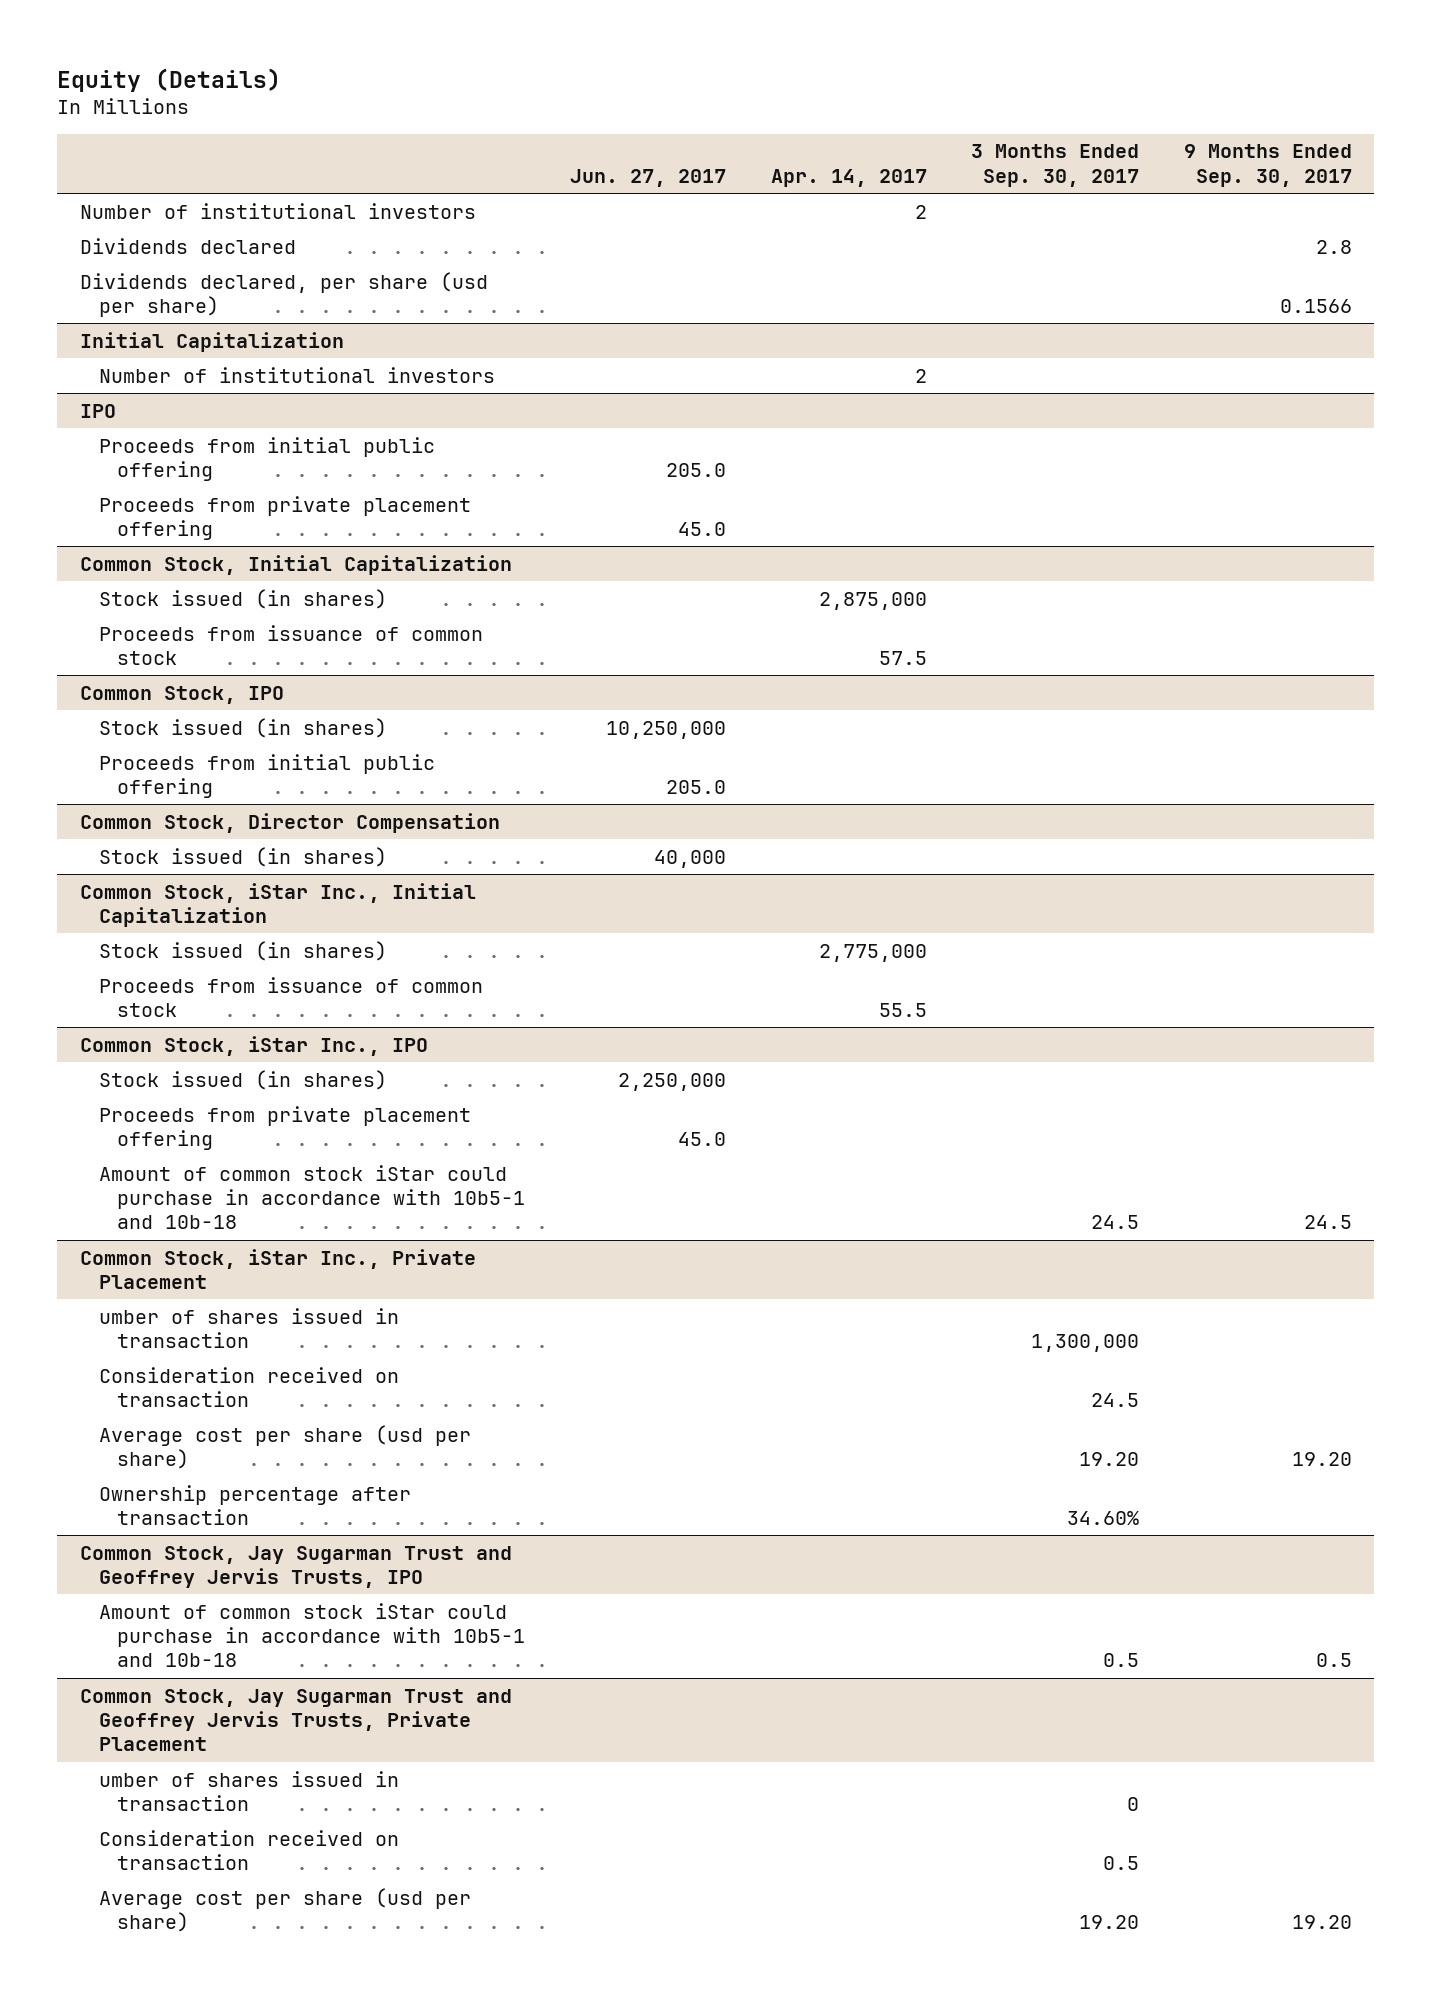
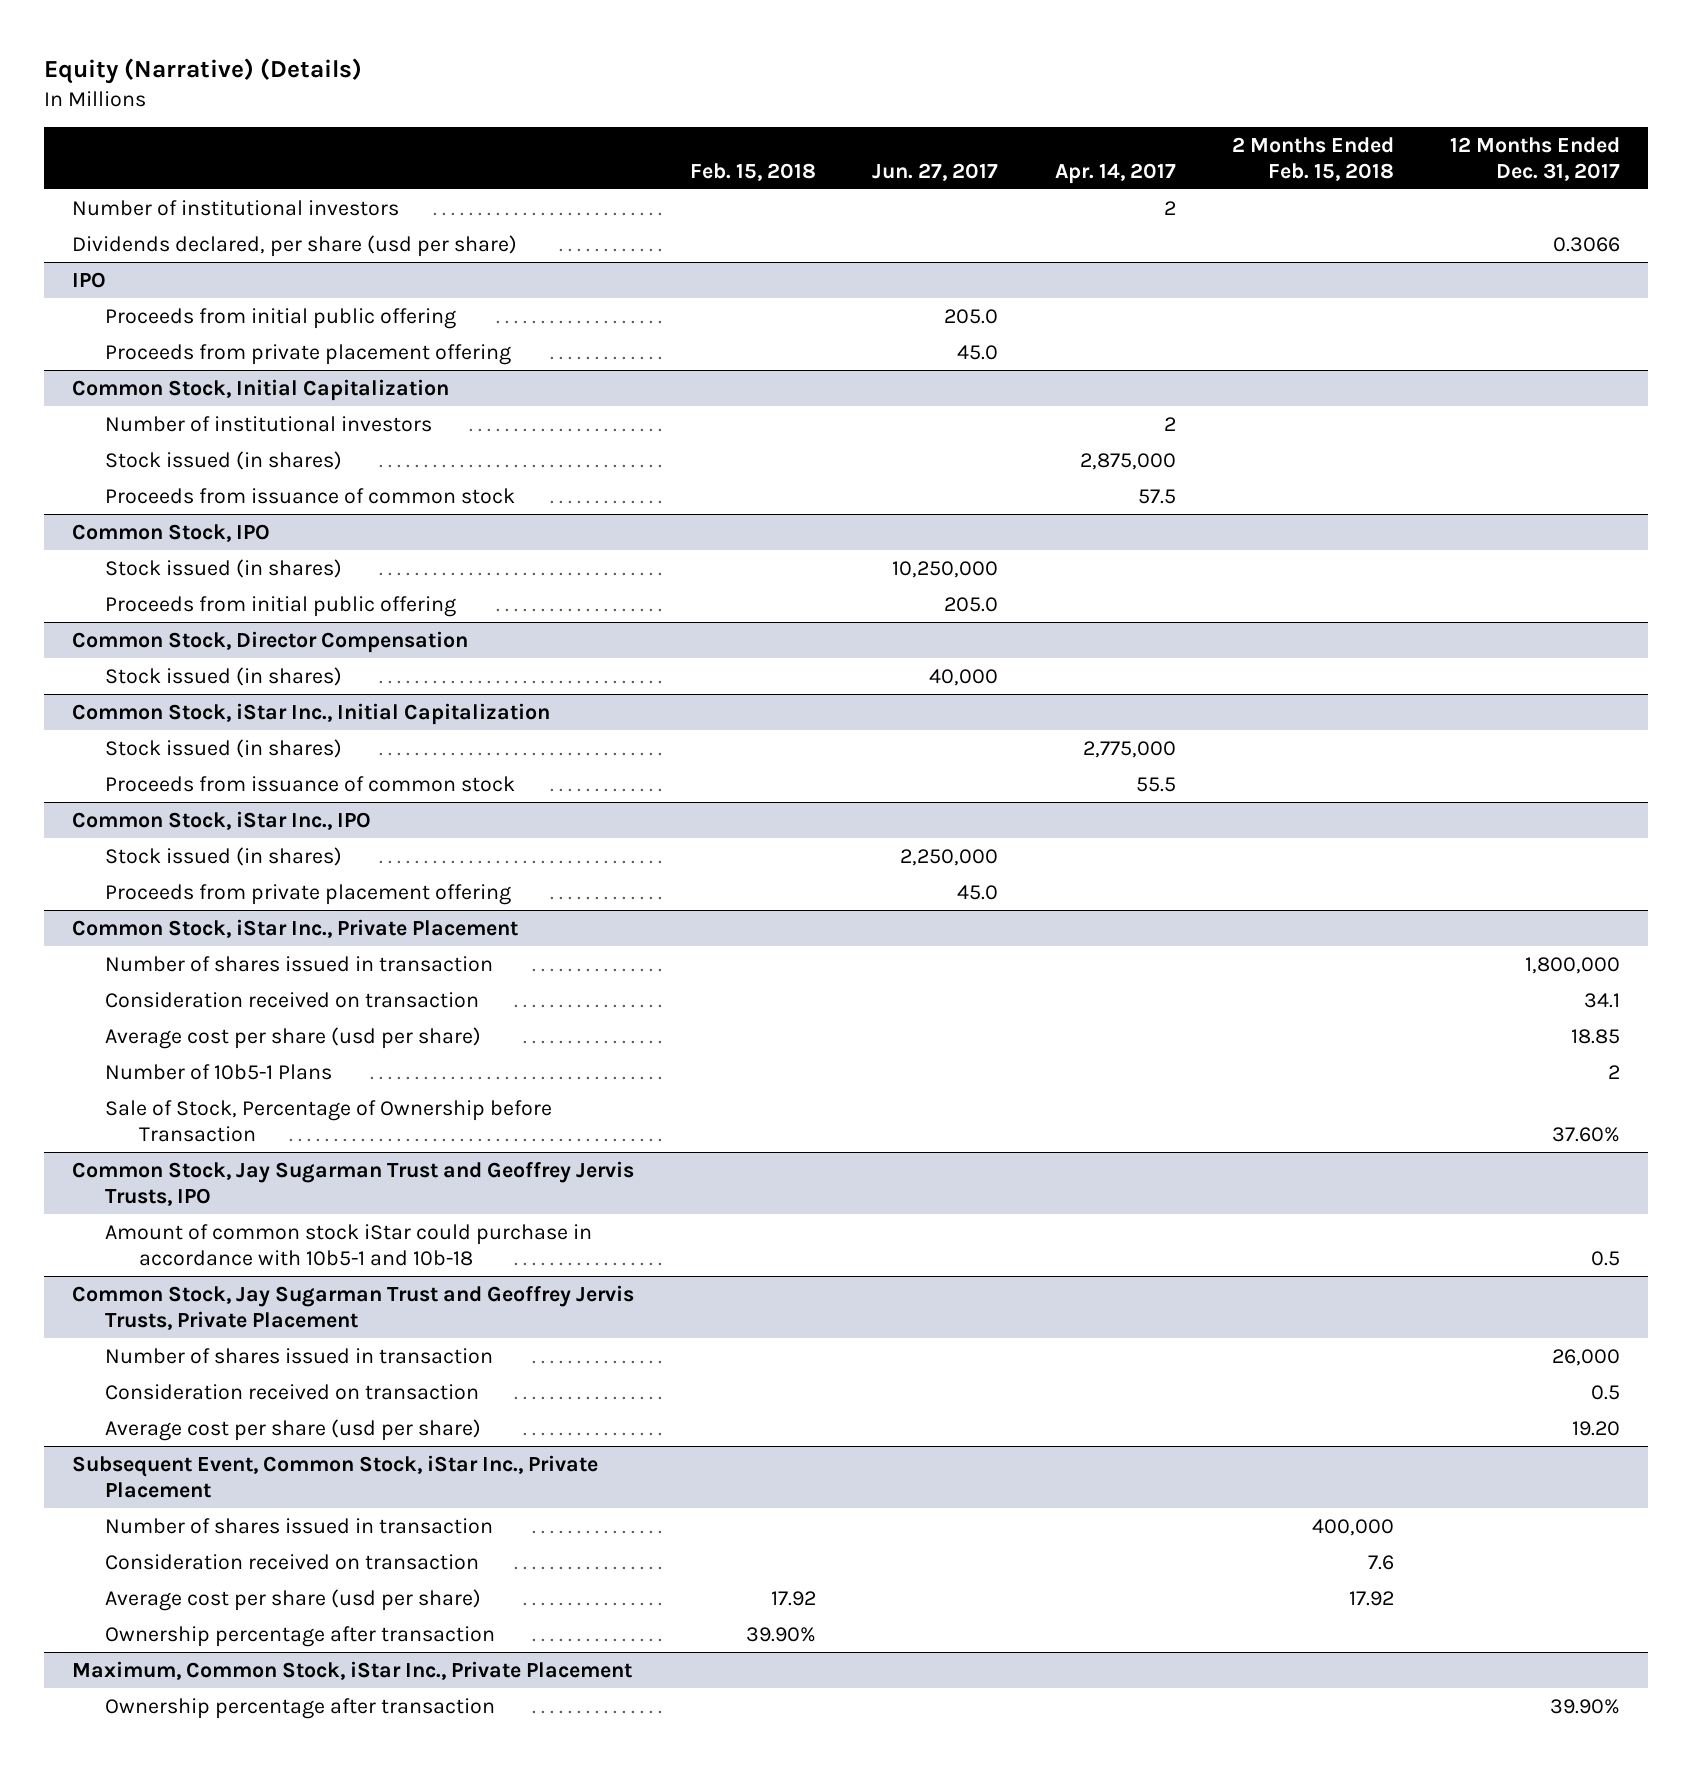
[57,67,282,92] Equity (Details) -> [43,57,362,84] Equity (Narrative) (Details)
[971,144,1140,187] 3 Months Ended Sep. 30, 2017 -> none
[1183,144,1352,187] 9 Months Ended Sep. 30, 2017 -> none
none -> [690,162,817,181] Feb. 15, 2018
none -> [1231,136,1394,181] 2 Months Ended Feb. 15, 2018
none -> [1449,136,1620,181] 12 Months Ended Dec. 31, 2017
[79,237,296,254] Dividends declared -> none
[79,331,344,352] Initial Capitalization -> none
[98,366,495,383] Number of institutional investors -> none
none -> [105,415,433,432] Number of institutional investors
[98,1164,526,1230] Amount of common stock iStar could purchase in accordance with 10b5-1 and 10b-18 -> none
[98,1307,399,1348] umber of shares issued in transaction -> [105,955,494,972] Number of shares issued in transaction
[98,1484,411,1525] Ownership percentage after transaction -> none
none -> [105,1063,333,1080] Number of 10b5-1 Plans
none -> [105,1099,553,1142] Sale of Stock, Percentage of Ownership before Transaction
[98,1770,399,1811] umber of shares issued in transaction -> [105,1347,494,1364] Number of shares issued in transaction
none -> [71,1454,598,1498] Subsequent Event, Common Stock, iStar Inc., Private Placement
none -> [105,1517,494,1534] Number of shares issued in transaction
none -> [105,1553,480,1570] Consideration received on transaction
none -> [105,1588,482,1611] Average cost per share (usd per share)
none -> [105,1625,496,1647] Ownership percentage after transaction
none -> [71,1660,632,1680] Maximum, Common Stock, iStar Inc., Private Placement
none -> [105,1697,496,1719] Ownership percentage after transaction

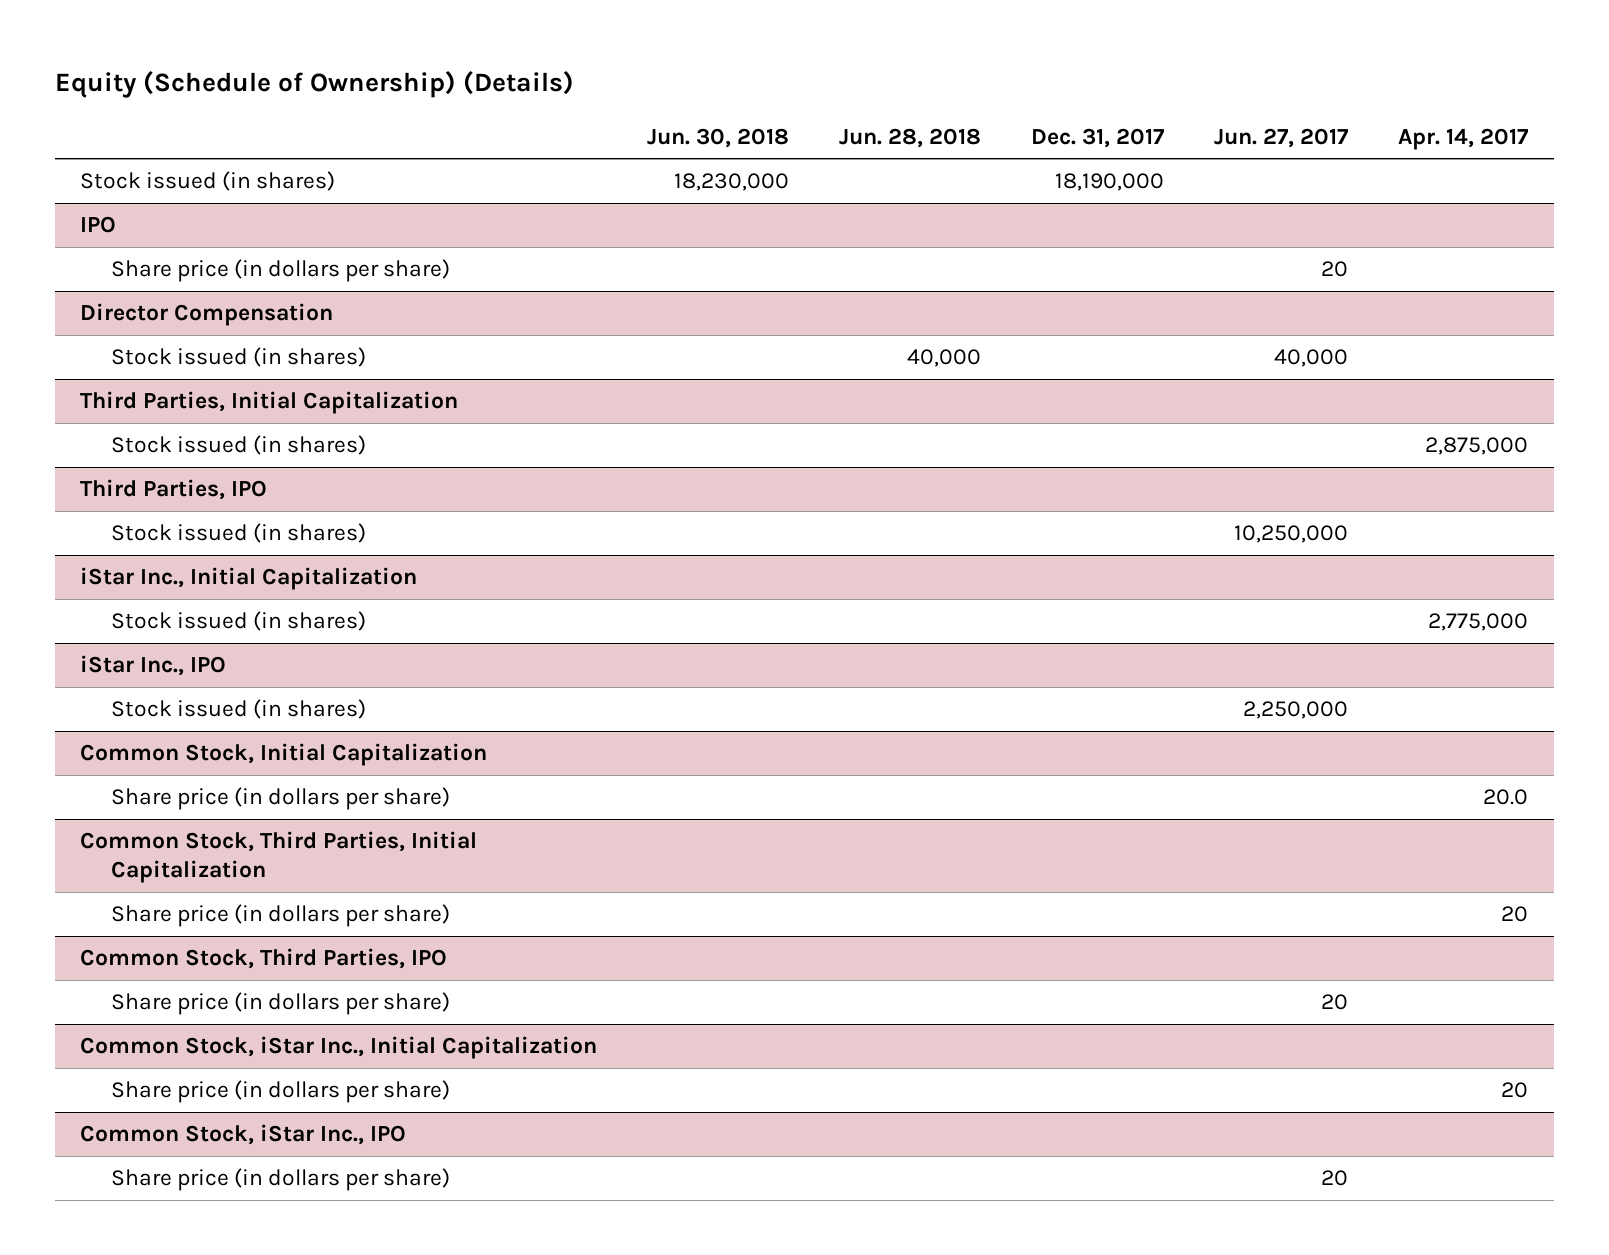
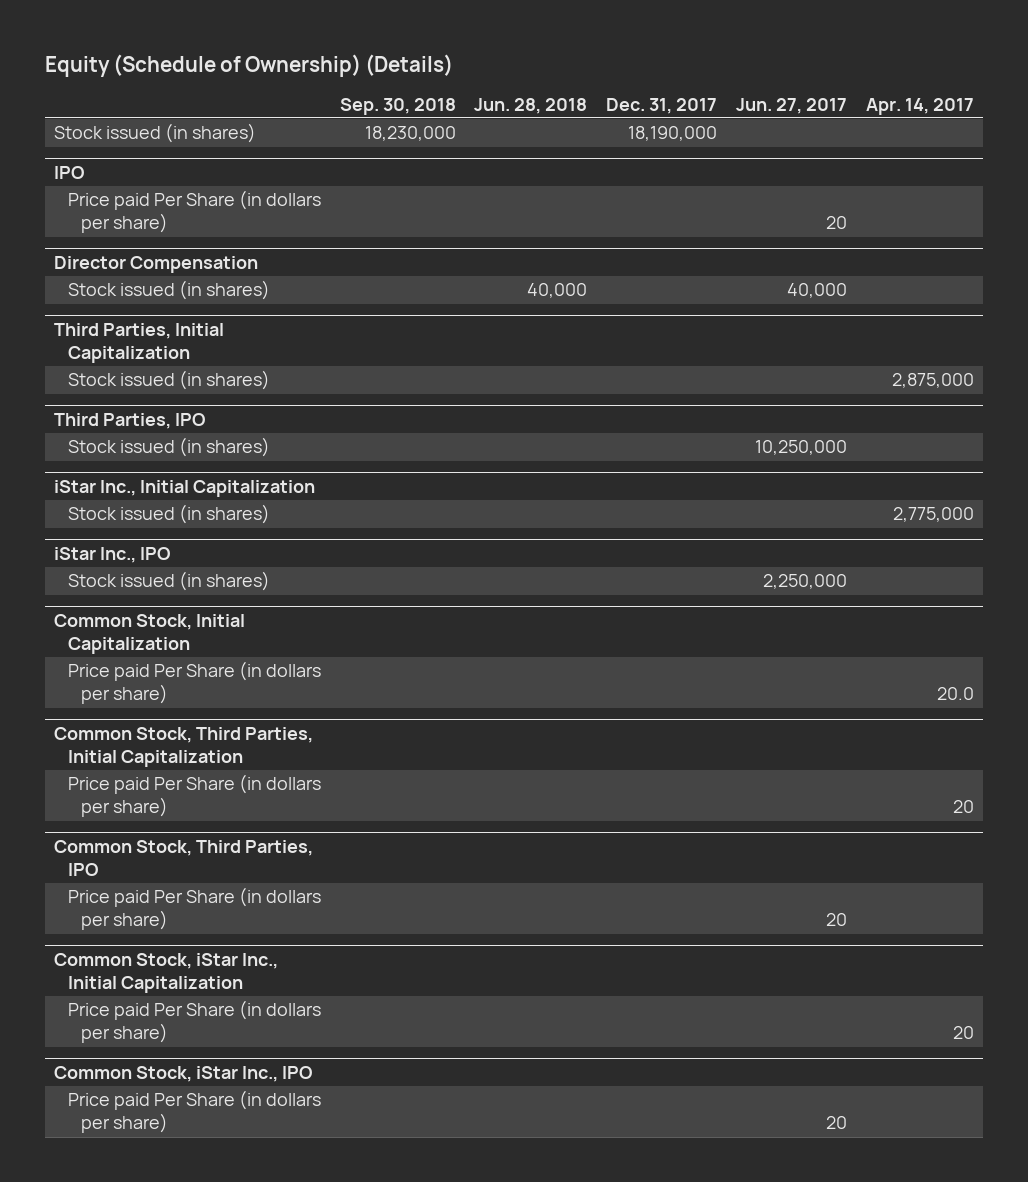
[647,127,790,148] Jun. 30, 2018 -> none
none -> [339,97,456,115] Sep. 30, 2018
[111,259,451,283] Share price (in dollars per share) -> [67,190,321,234] Price paid Per Share (in dollars per share)
[111,787,451,811] Share price (in dollars per share) -> [67,661,321,705] Price paid Per Share (in dollars per share)
[111,904,451,928] Share price (in dollars per share) -> [67,774,321,818] Price paid Per Share (in dollars per share)
[111,992,451,1016] Share price (in dollars per share) -> [67,887,321,931] Price paid Per Share (in dollars per share)
[111,1080,451,1104] Share price (in dollars per share) -> [67,1000,321,1044] Price paid Per Share (in dollars per share)
[111,1168,451,1192] Share price (in dollars per share) -> [67,1090,321,1134] Price paid Per Share (in dollars per share)

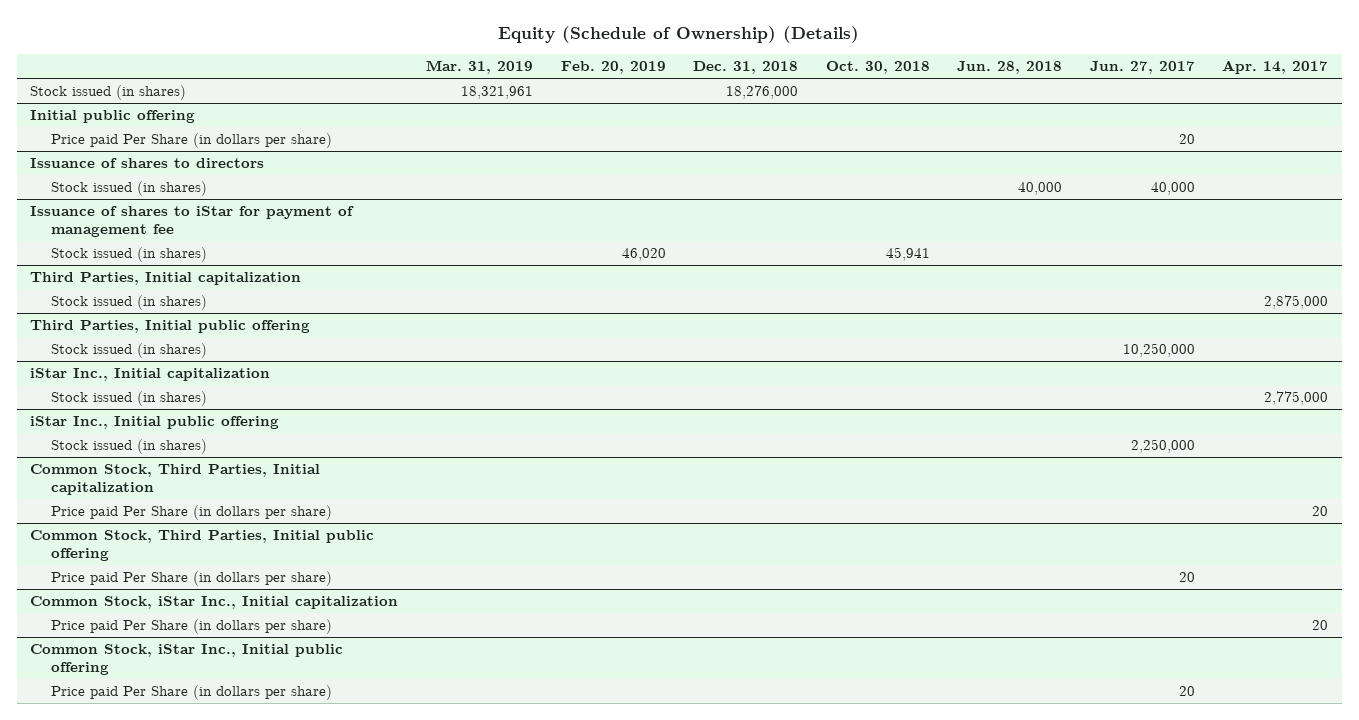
[339,97,456,115] Sep. 30, 2018 -> none
[606,97,718,114] Dec. 31, 2017 -> none
none -> [426,60,534,75] Mar. 31, 2019
none -> [560,61,666,75] Feb. 20, 2019
none -> [693,61,799,75] Dec. 31, 2018
none -> [825,61,930,75] Oct. 30, 2018
[54,165,85,179] IPO -> [30,110,196,124] Initial public offering
[54,255,259,273] Director Compensation -> [30,158,265,169] Issuance of shares to directors
none -> [30,206,355,238] Issuance of shares to iStar for payment of management fee
none -> [51,247,208,263] Stock issued (in shares)
[54,322,225,363] Third Parties, Initial Capitalization -> [30,272,302,286] Third Parties, Initial capitalization
[54,412,206,429] Third Parties, IPO -> [30,320,311,334] Third Parties, Initial public offering
[54,479,316,497] iStar Inc., Initial Capitalization -> [30,368,271,382] iStar Inc., Initial capitalization
[54,546,171,563] iStar Inc., IPO -> [30,416,280,430] iStar Inc., Initial public offering
[54,613,246,654] Common Stock, Initial Capitalization -> none
[67,661,321,705] Price paid Per Share (in dollars per share) -> none
[54,726,314,767] Common Stock, Third Parties, Initial Capitalization -> [30,464,321,496] Common Stock, Third Parties, Initial capitalization
[54,839,314,876] Common Stock, Third Parties, IPO -> [30,530,375,562] Common Stock, Third Parties, Initial public offering
[54,952,279,993] Common Stock, iStar Inc., Initial Capitalization -> [30,596,399,610] Common Stock, iStar Inc., Initial capitalization
[54,1065,313,1082] Common Stock, iStar Inc., IPO -> [30,644,344,676] Common Stock, iStar Inc., Initial public offering

